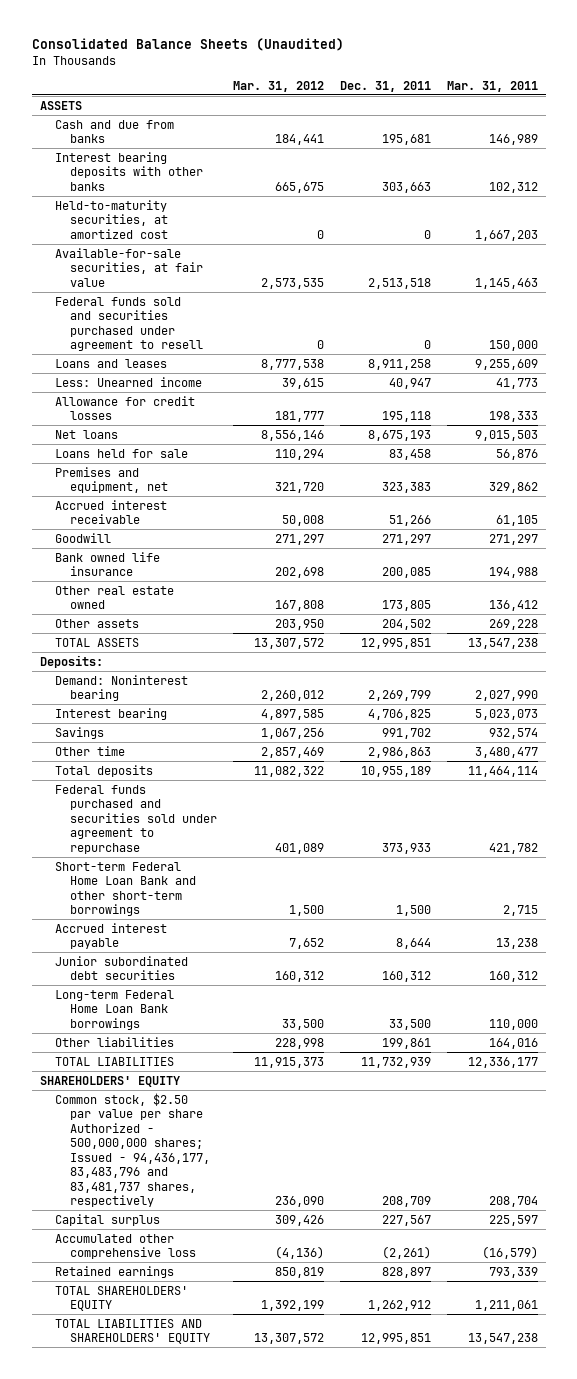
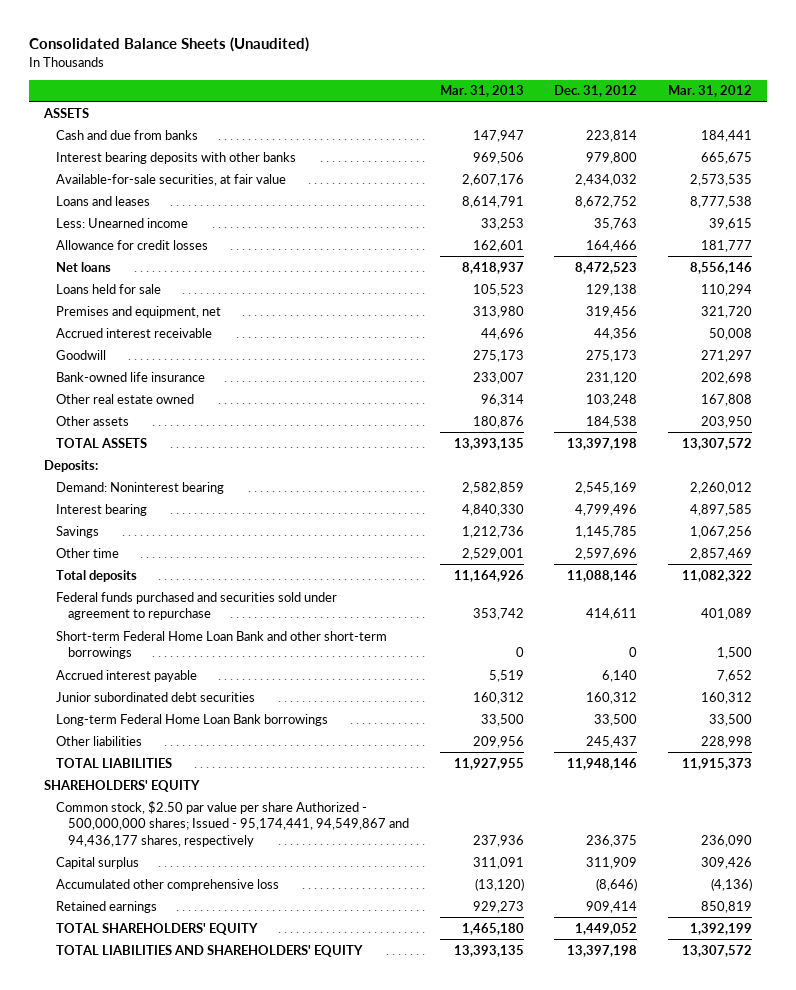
[339,80,431,92] Dec. 31, 2011 -> none
[446,80,538,92] Mar. 31, 2011 -> none
none -> [439,85,524,98] Mar. 31, 2013
none -> [554,85,638,98] Dec. 31, 2012
[54,199,169,239] Held-to-maturity securities, at amortized cost -> none
[54,296,204,352] Federal funds sold and securities purchased under agreement to resell -> none
[54,551,160,577] Bank owned life insurance -> [56,371,206,382] Bank-owned life insurance
[54,1092,211,1208] Common stock, $2.50 par value per share Authorized - 500,000,000 shares; Issued - 94,436,177, 83,483,796 and 83,481,737 shares, respectively -> [56,800,410,848] Common stock, $2.50 par value per share Authorized - 500,000,000 shares; Issued - 95,174,441, 94,549,867 and 94,436,177 shares, respectively

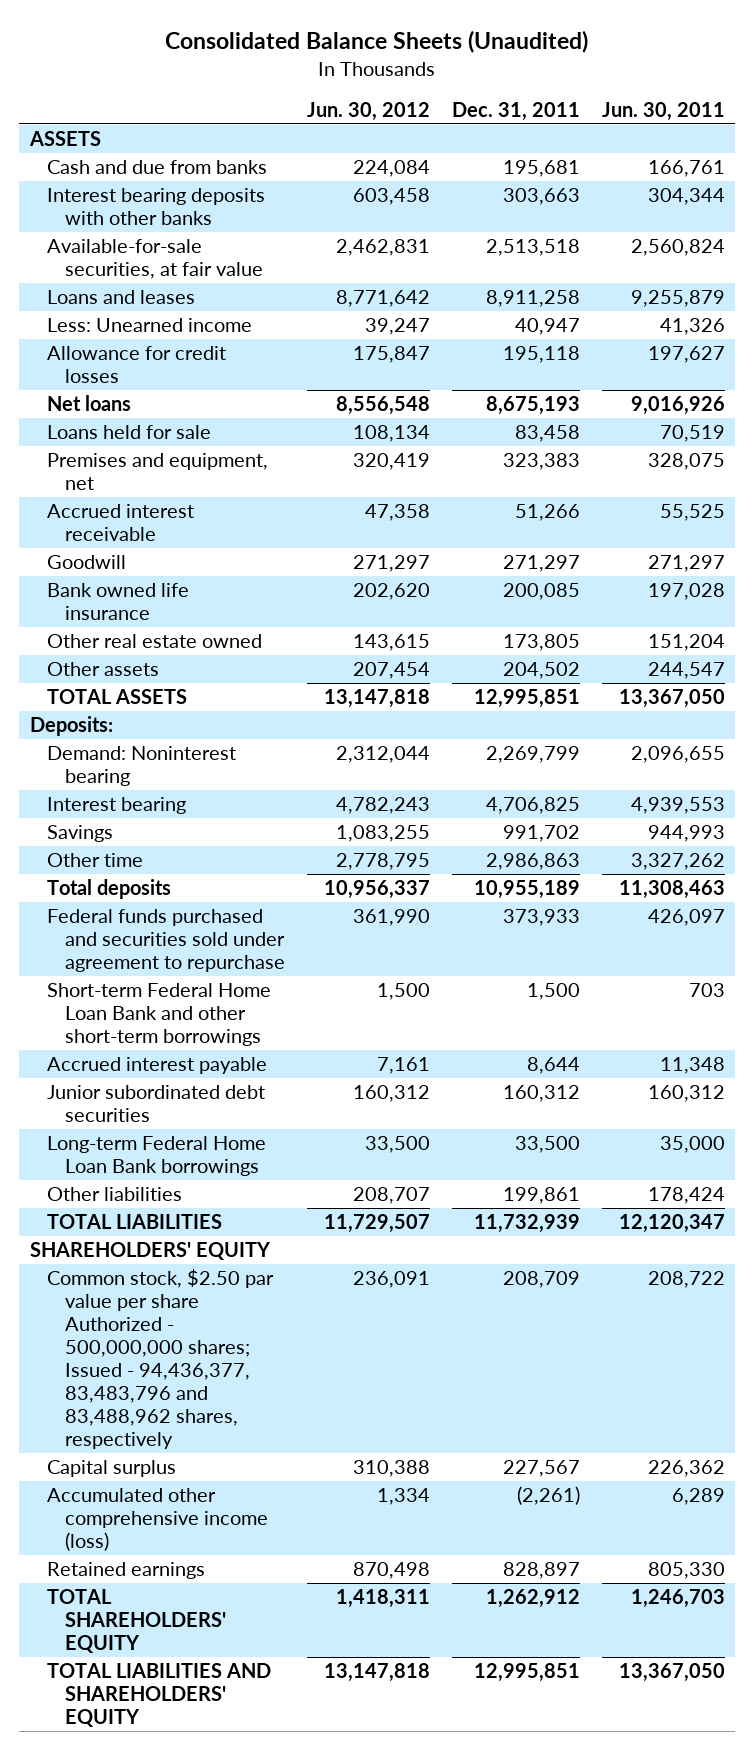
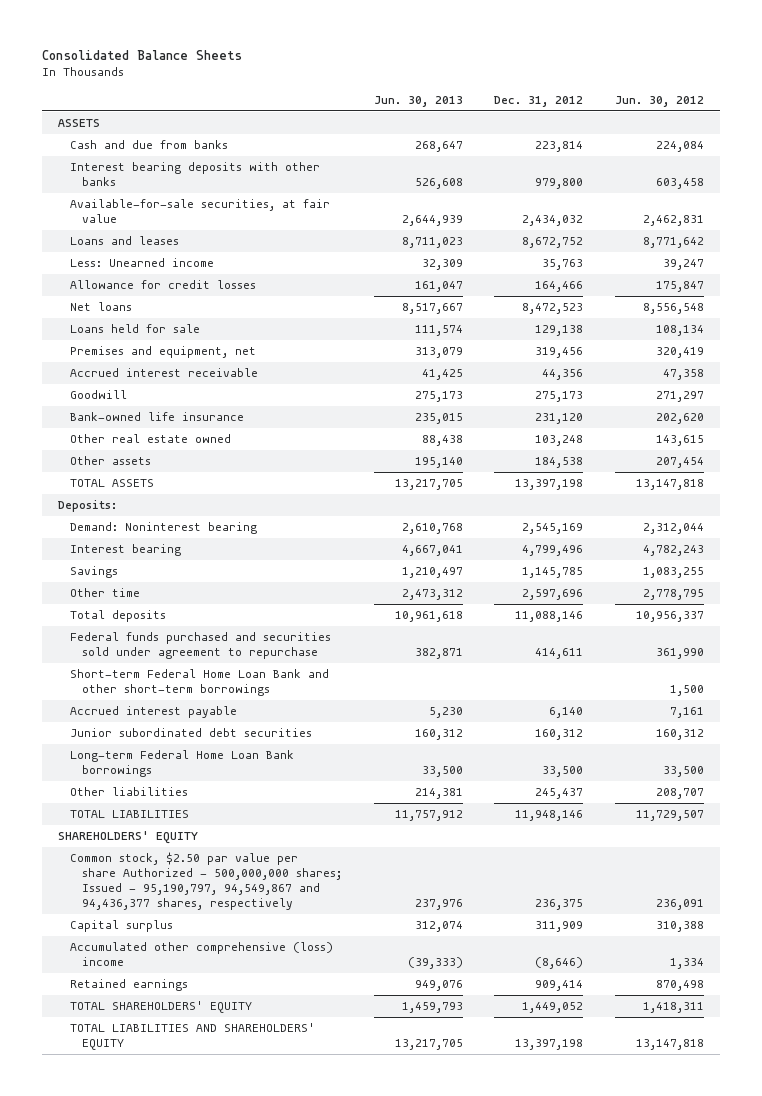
[165,30,589,54] Consolidated Balance Sheets (Unaudited) -> [41,50,242,61] Consolidated Balance Sheets
[451,101,580,121] Dec. 31, 2011 -> none
[601,101,725,121] Jun. 30, 2011 -> none
none -> [373,95,463,107] Jun. 30, 2013
none -> [494,95,584,107] Dec. 31, 2012
[47,583,190,621] Bank owned life insurance -> [69,412,244,422] Bank-owned life insurance
[47,1269,275,1449] Common stock, $2.50 par value per share Authorized - 500,000,000 shares; Issued - 94,436,377, 83,483,796 and 83,488,962 shares, respectively -> [69,852,342,911] Common stock, $2.50 par value per share Authorized - 500,000,000 shares; Issued - 95,190,797, 94,549,867 and 94,436,377 shares, respectively
[47,1488,268,1552] Accumulated other comprehensive income (loss) -> [69,942,333,967] Accumulated other comprehensive (loss) income

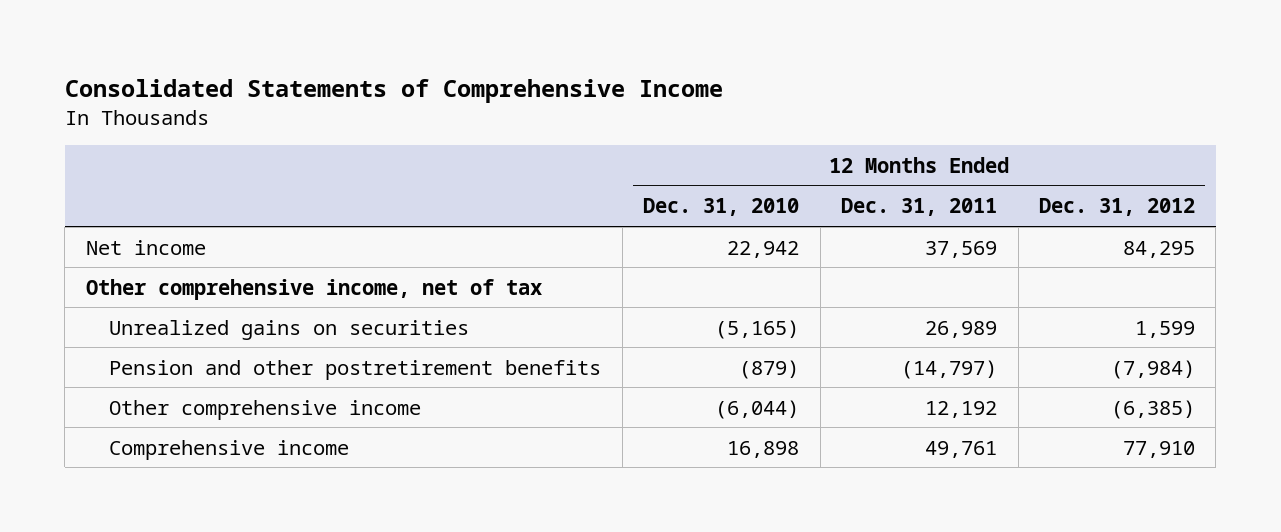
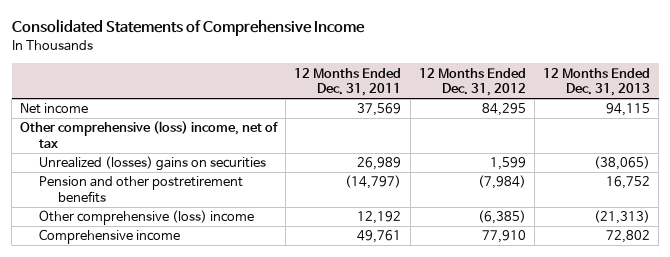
[643,198,800,217] Dec. 31, 2010 -> none
none -> [542,67,650,97] 12 Months Ended Dec. 31, 2013
[85,278,542,300] Other comprehensive income, net of tax -> [20,121,279,149] Other comprehensive (loss) income, net of tax
[109,319,470,340] Unrealized gains on securities -> [38,156,266,172] Unrealized (losses) gains on securities
[109,399,422,420] Other comprehensive income -> [38,210,254,226] Other comprehensive (loss) income

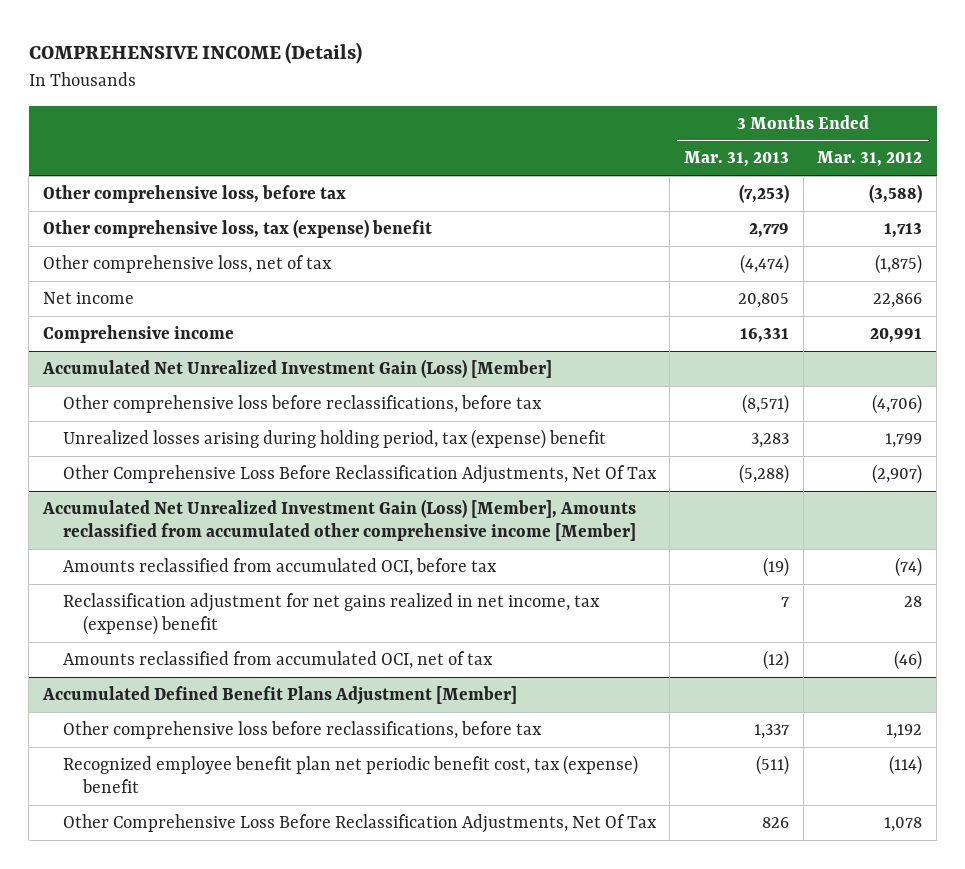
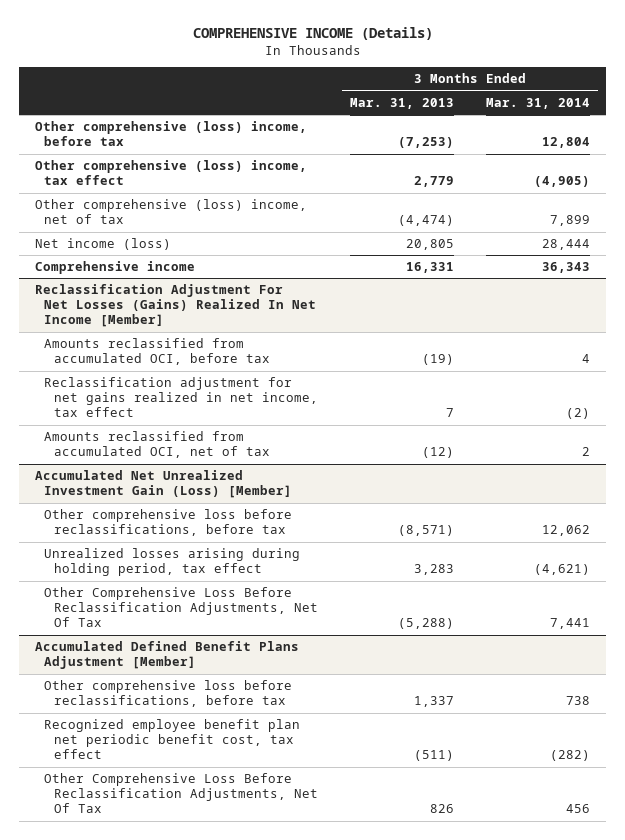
[817,151,923,168] Mar. 31, 2012 -> none
none -> [486,97,591,109] Mar. 31, 2014
[42,184,346,203] Other comprehensive loss, before tax -> [34,121,307,147] Other comprehensive (loss) income, before tax
[42,218,432,238] Other comprehensive loss, tax (expense) benefit -> [34,160,307,186] Other comprehensive (loss) income, tax effect
[42,254,332,273] Other comprehensive loss, net of tax -> [34,199,307,225] Other comprehensive (loss) income, net of tax
[42,291,134,304] Net income -> [34,238,171,251] Net income (loss)
none -> [34,284,317,328] Reclassification Adjustment For Net Losses (Gains) Realized In Net Income [Member]
none -> [44,338,270,366] Amounts reclassified from accumulated OCI, before tax
none -> [44,377,318,418] Reclassification adjustment for net gains realized in net income, tax effect
none -> [44,431,270,459] Amounts reclassified from accumulated OCI, net of tax
[62,428,606,449] Unrealized losses arising during holding period, tax (expense) benefit -> [44,548,301,577] Unrealized losses arising during holding period, tax effect
[41,498,636,542] Accumulated Net Unrealized Investment Gain (Loss) [Member], Amounts reclassified from accumulated other comprehensive income [Member] -> none
[62,557,497,576] Amounts reclassified from accumulated OCI, before tax -> none
[62,592,600,636] Reclassification adjustment for net gains realized in net income, tax (expense) benefit -> none
[62,650,493,669] Amounts reclassified from accumulated OCI, net of tax -> none
[62,754,638,794] Recognized employee benefit plan net periodic benefit cost, tax (expense) benefit -> [44,719,301,760] Recognized employee benefit plan net periodic benefit cost, tax effect

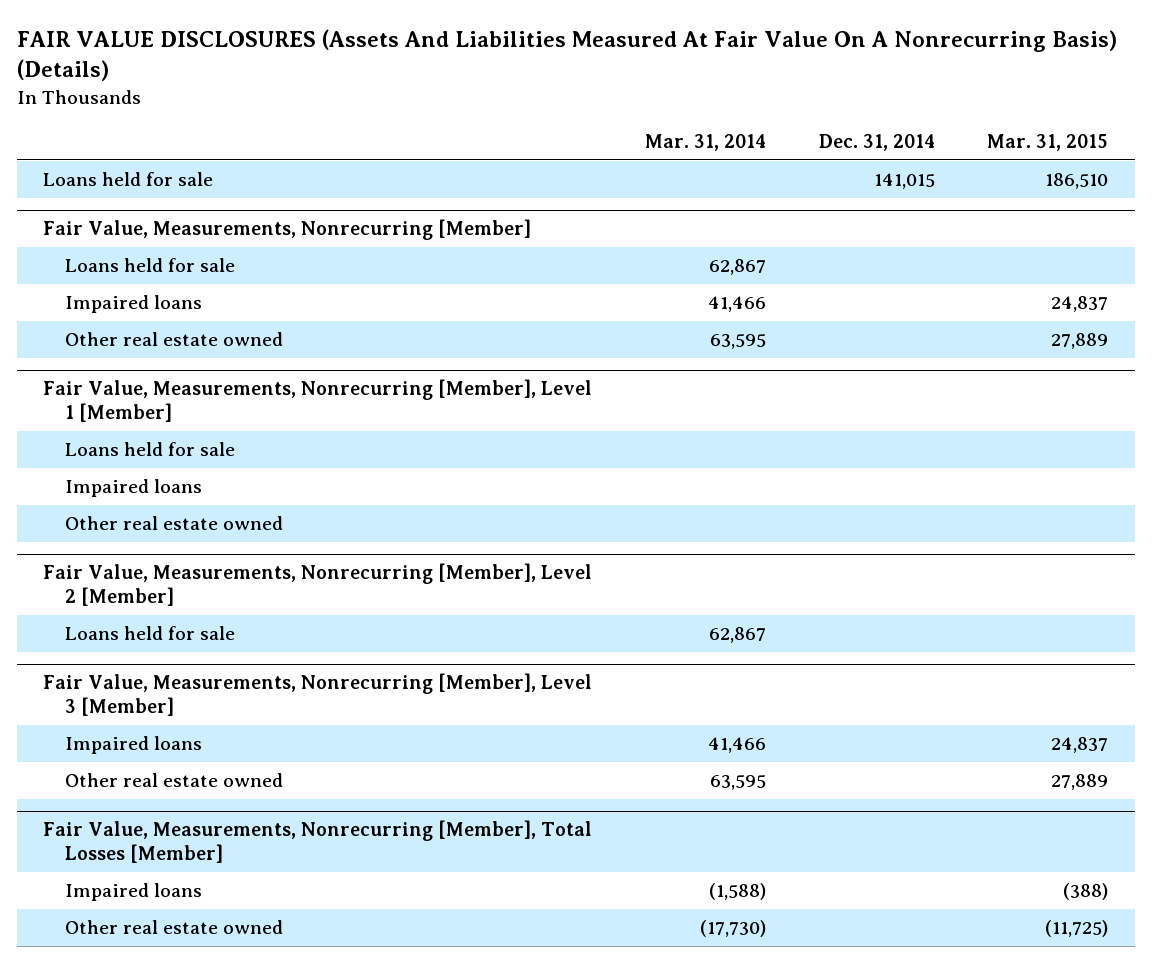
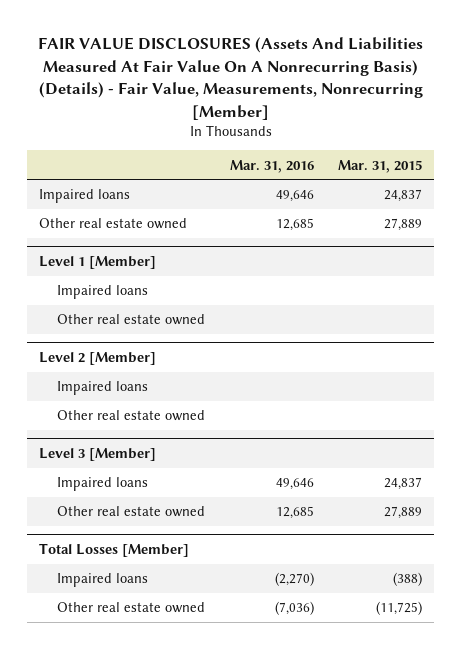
[17,29,1118,82] FAIR VALUE DISCLOSURES (Assets And Liabilities Measured At Fair Value On A Nonrecurring Basis) (Details) -> [37,37,423,120] FAIR VALUE DISCLOSURES (Assets And Liabilities Measured At Fair Value On A Nonrecurring Basis) (Details) - Fair Value, Measurements, Nonrecurring [Member]
[645,134,767,152] Mar. 31, 2014 -> none
[818,134,935,152] Dec. 31, 2014 -> none
none -> [229,159,314,173] Mar. 31, 2016
[43,172,214,187] Loans held for sale -> none
[43,219,532,241] Fair Value, Measurements, Nonrecurring [Member] -> none
[65,258,236,273] Loans held for sale -> none
[43,379,593,423] Fair Value, Measurements, Nonrecurring [Member], Level 1 [Member] -> none
[65,442,236,457] Loans held for sale -> none
none -> [39,255,157,269] Level 1 [Member]
[43,563,593,607] Fair Value, Measurements, Nonrecurring [Member], Level 2 [Member] -> none
[65,626,236,641] Loans held for sale -> none
[43,673,593,717] Fair Value, Measurements, Nonrecurring [Member], Level 3 [Member] -> none
none -> [39,351,157,365] Level 2 [Member]
none -> [57,381,149,396] Impaired loans
none -> [57,410,206,422] Other real estate owned
none -> [39,447,157,461] Level 3 [Member]
[43,820,593,864] Fair Value, Measurements, Nonrecurring [Member], Total Losses [Member] -> none
none -> [39,542,190,557] Total Losses [Member]

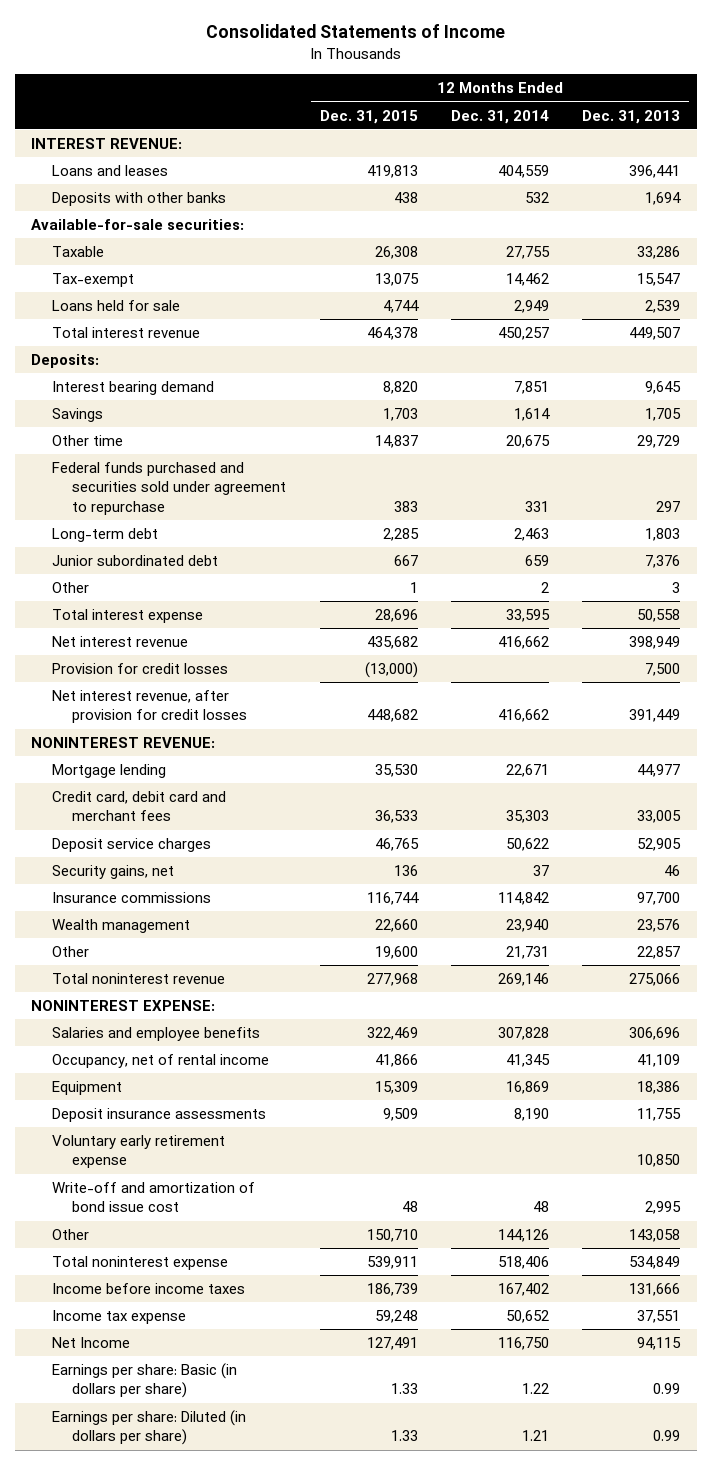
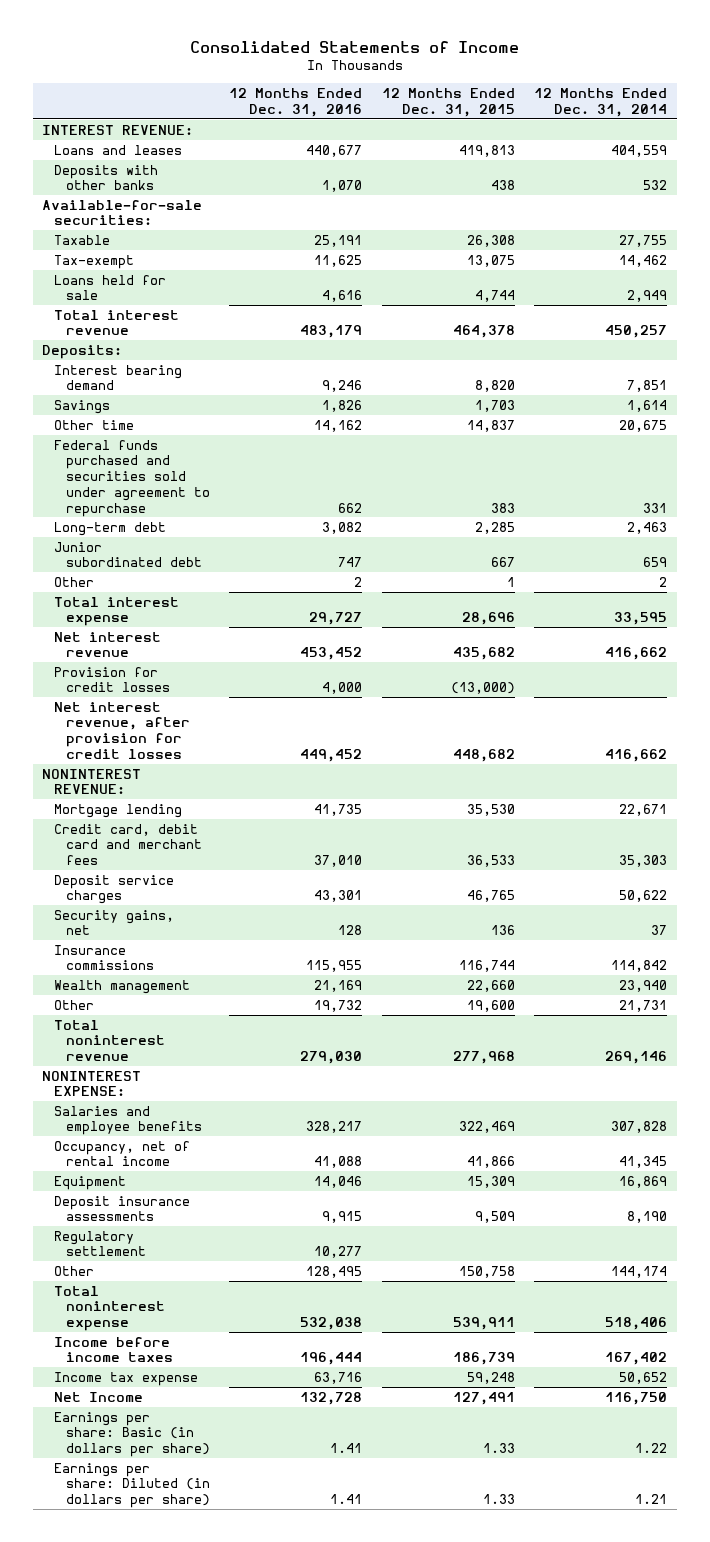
[582,109,681,124] Dec. 31, 2013 -> none
none -> [229,87,363,117] 12 Months Ended Dec. 31, 2016
[51,1135,225,1169] Voluntary early retirement expense -> none
[51,1182,255,1213] Write-off and amortization of bond issue cost -> none
none -> [53,1230,146,1257] Regulatory settlement
[366,1229,418,1243] 150,710 -> [458,1265,515,1278] 150,758
[497,1229,549,1243] 144,126 -> [611,1265,668,1278] 144,174

